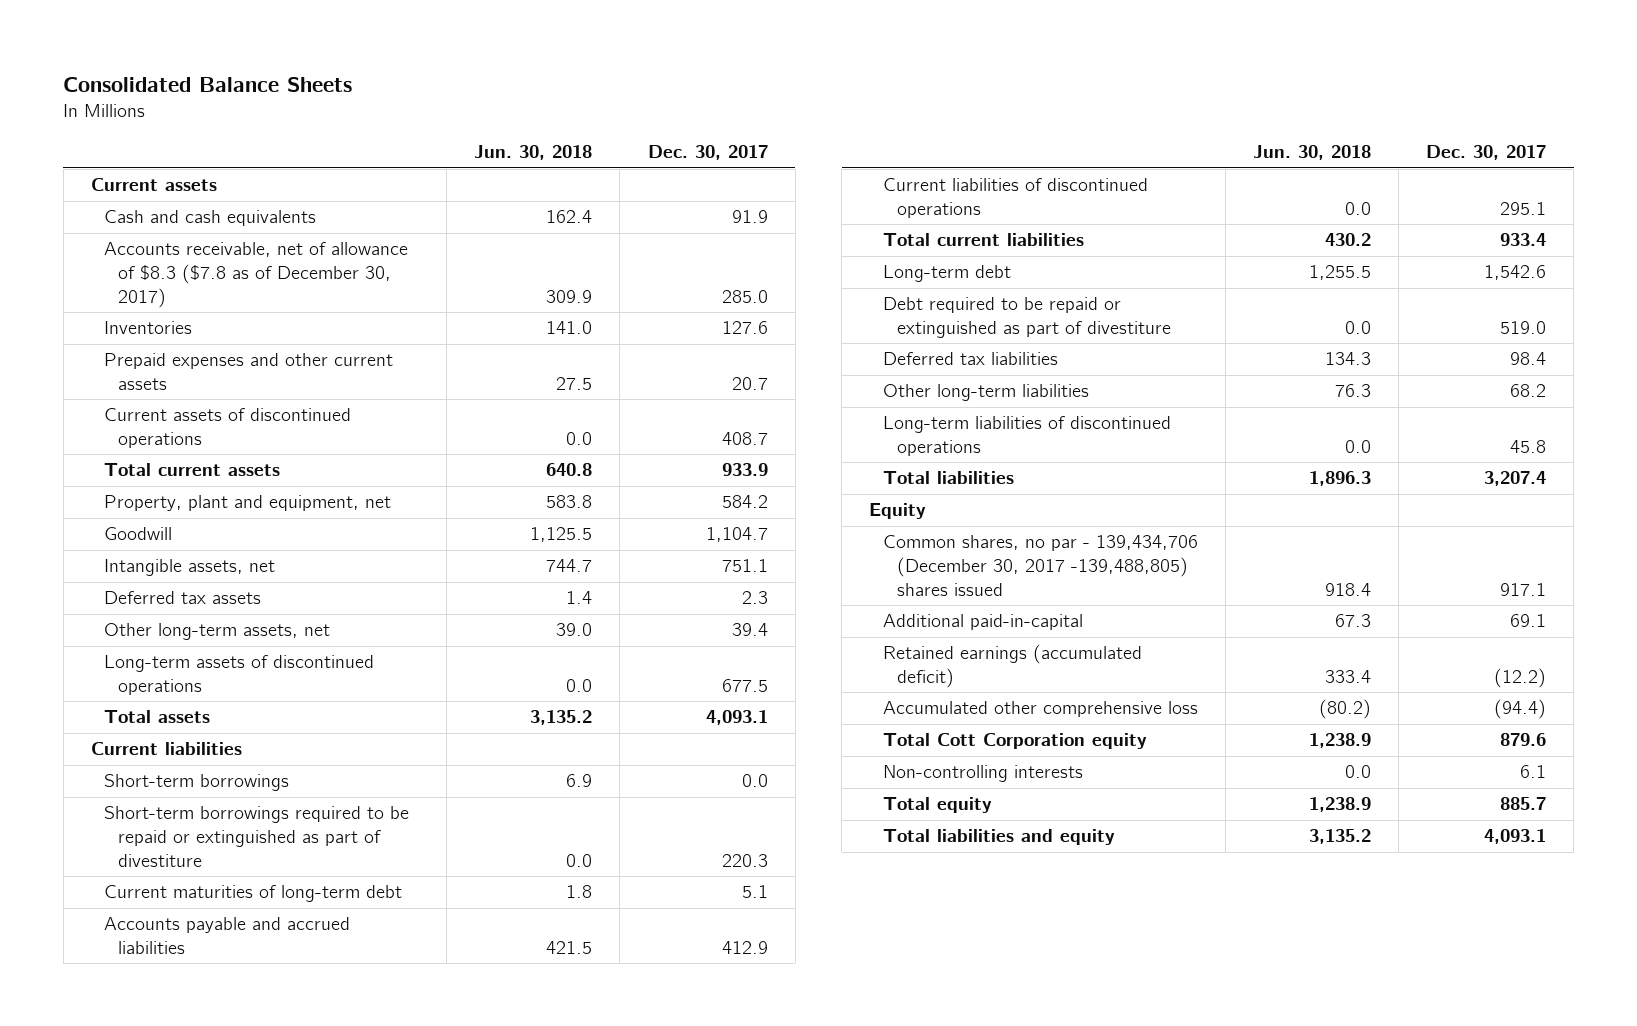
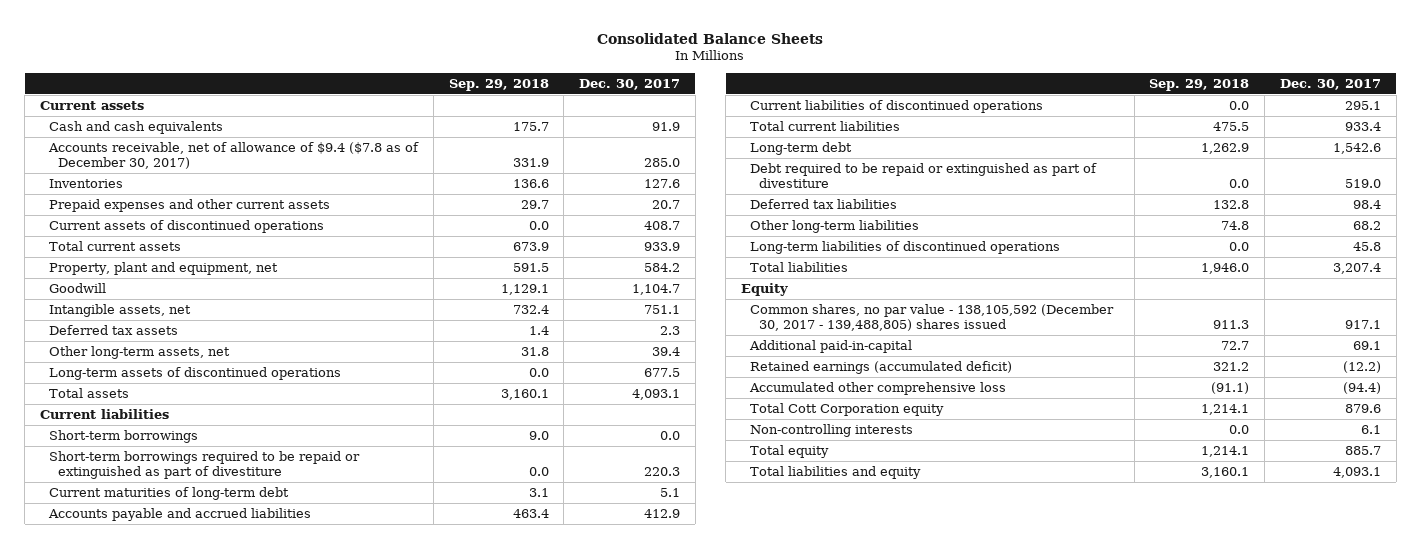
[474,145,593,161] Jun. 30, 2018 -> none
none -> [448,78,549,91] Sep. 29, 2018
[104,242,409,308] Accounts receivable, net of allowance of $8.3 ($7.8 as of December 30, 2017) -> [48,141,420,169] Accounts receivable, net of allowance of $9.4 ($7.8 as of December 30, 2017)
[883,535,1199,596] Common shares, no par - 139,434,706 (December 30, 2017 -139,488,805) shares issued -> [750,303,1115,331] Common shares, no par value - 138,105,592 (December 30, 2017 - 139,488,805) shares issued

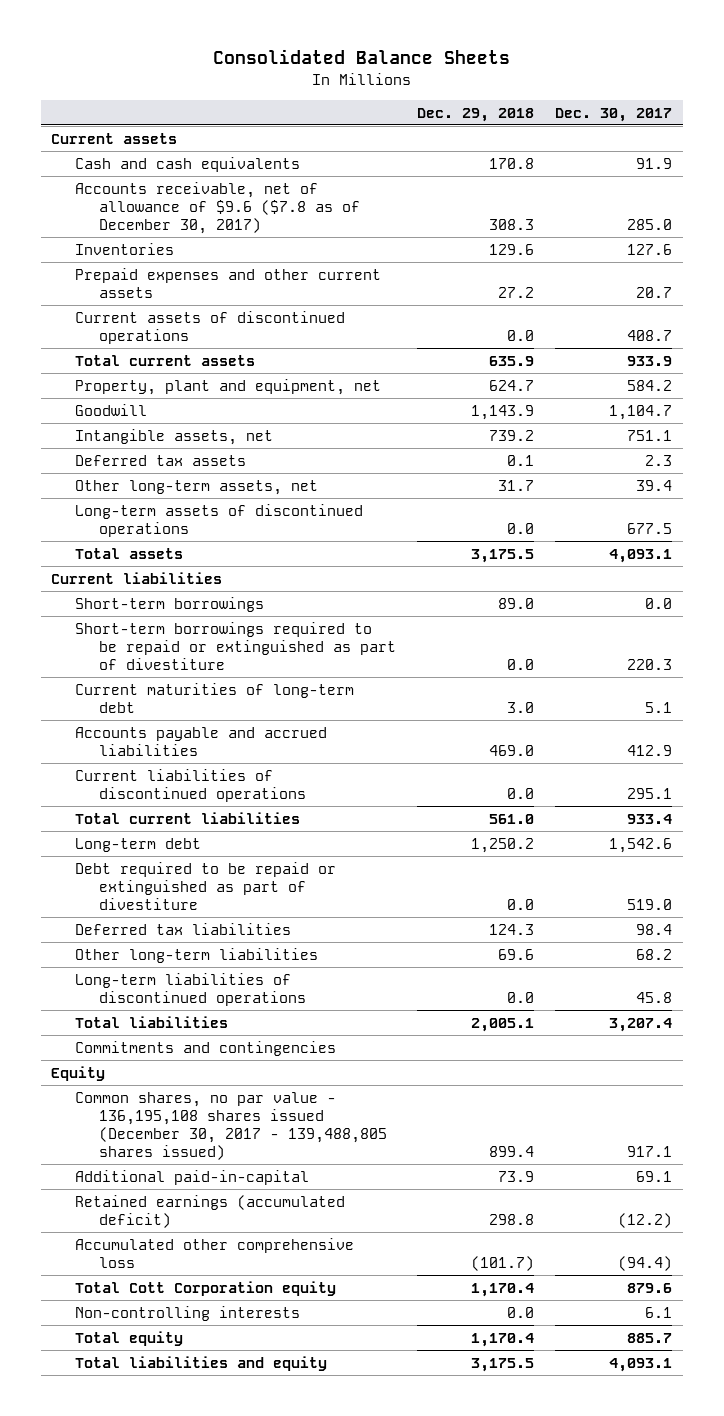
[448,78,549,91] Sep. 29, 2018 -> none
none -> [417,107,535,122] Dec. 29, 2018
[48,141,420,169] Accounts receivable, net of allowance of $9.4 ($7.8 as of December 30, 2017) -> [75,181,360,235] Accounts receivable, net of allowance of $9.6 ($7.8 as of December 30, 2017)
none -> [75,1040,337,1056] Commitments and contingencies
[750,303,1115,331] Common shares, no par value - 138,105,592 (December 30, 2017 - 139,488,805) shares issued -> [75,1091,387,1161] Common shares, no par value - 136,195,108 shares issued (December 30, 2017 - 139,488,805 shares issued)

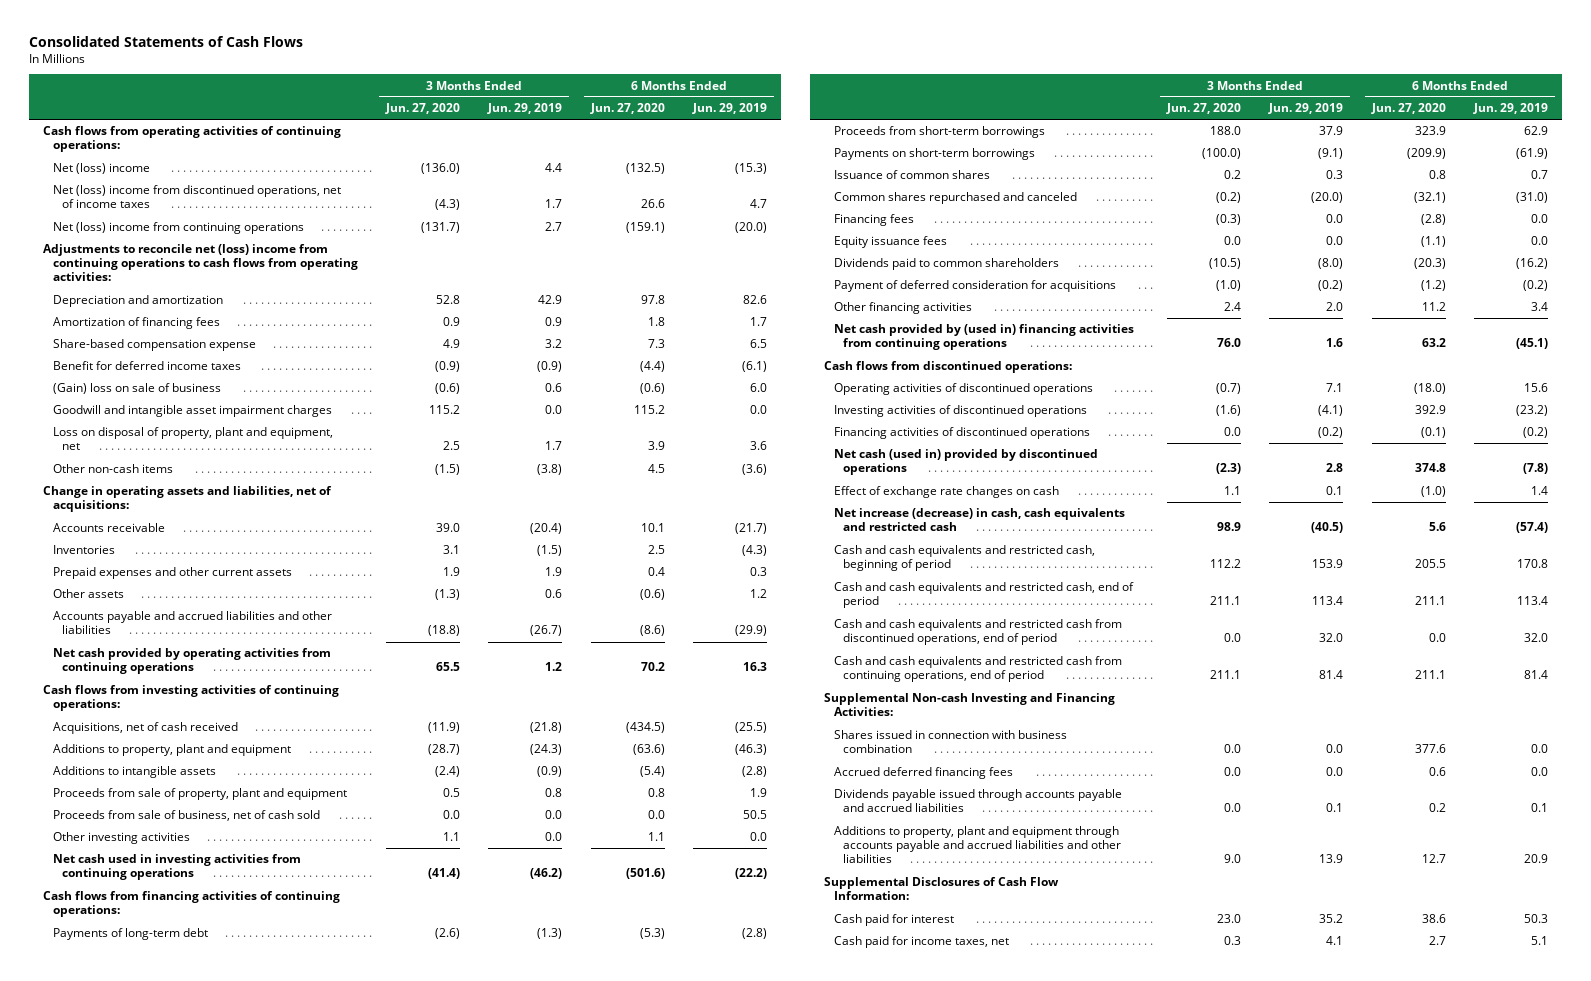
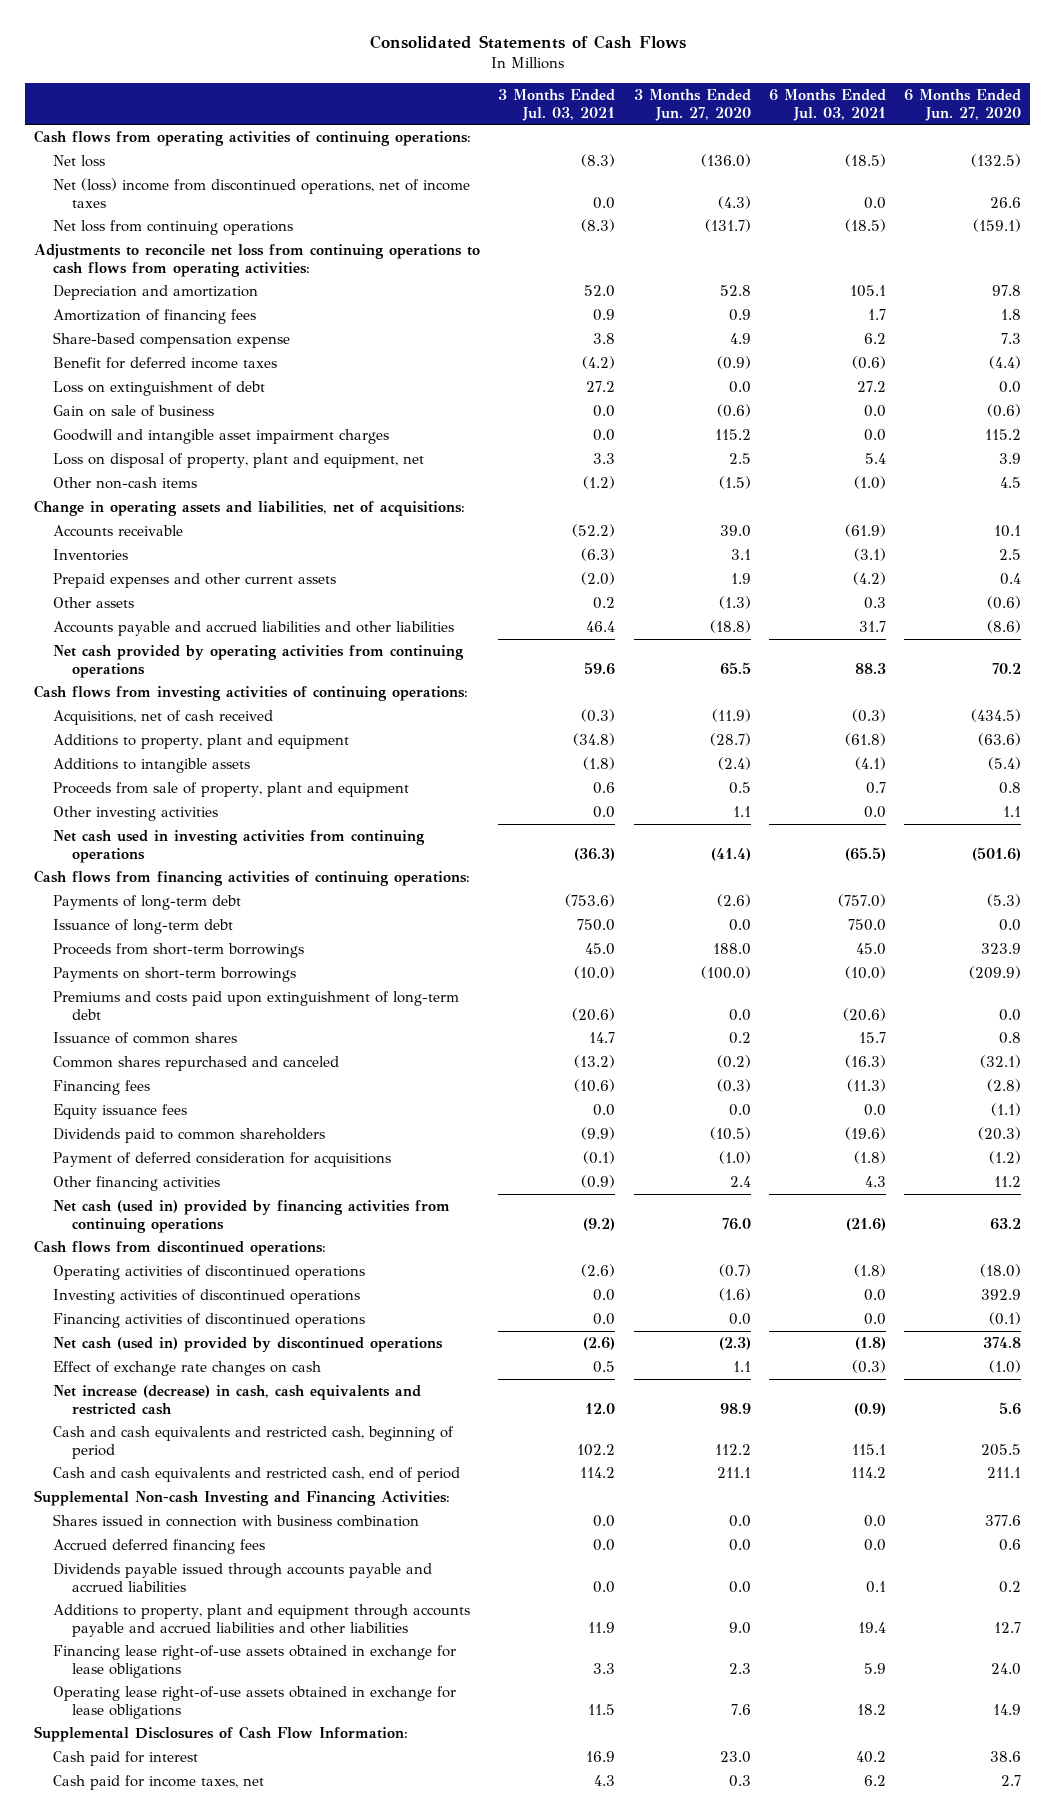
[487,103,563,115] Jun. 29, 2019 -> none
[691,103,767,115] Jun. 29, 2019 -> none
none -> [498,88,616,121] 3 Months Ended Jul. 03, 2021
none -> [768,88,886,121] 6 Months Ended Jul. 03, 2021
[52,163,150,175] Net (loss) income -> [53,154,106,167] Net loss
[52,222,304,235] Net (loss) income from continuing operations -> [53,219,294,235] Net loss from continuing operations
[43,244,358,282] Adjustments to reconcile net (loss) income from continuing operations to cash flows from operating activities: -> [34,243,481,277] Adjustments to reconcile net loss from continuing operations to cash flows from operating activities:
none -> [53,380,266,396] Loss on extinguishment of debt
[52,383,221,395] (Gain) loss on sale of business -> [53,404,215,417] Gain on sale of business
[52,810,320,822] Proceeds from sale of business, net of cash sold -> none
none -> [53,918,234,934] Issuance of long-term debt
none -> [53,990,460,1020] Premiums and costs paid upon extinguishment of long-term debt
[833,324,1134,351] Net cash provided by (used in) financing activities from continuing operations -> [53,1199,451,1233] Net cash (used in) provided by financing activities from continuing operations
[833,619,1122,646] Cash and cash equivalents and restricted cash from discontinued operations, end of period -> none
[833,656,1122,683] Cash and cash equivalents and restricted cash from continuing operations, end of period -> none
none -> [53,1644,457,1678] Financing lease right-of-use assets obtained in exchange for lease obligations
none -> [53,1685,457,1719] Operating lease right-of-use assets obtained in exchange for lease obligations

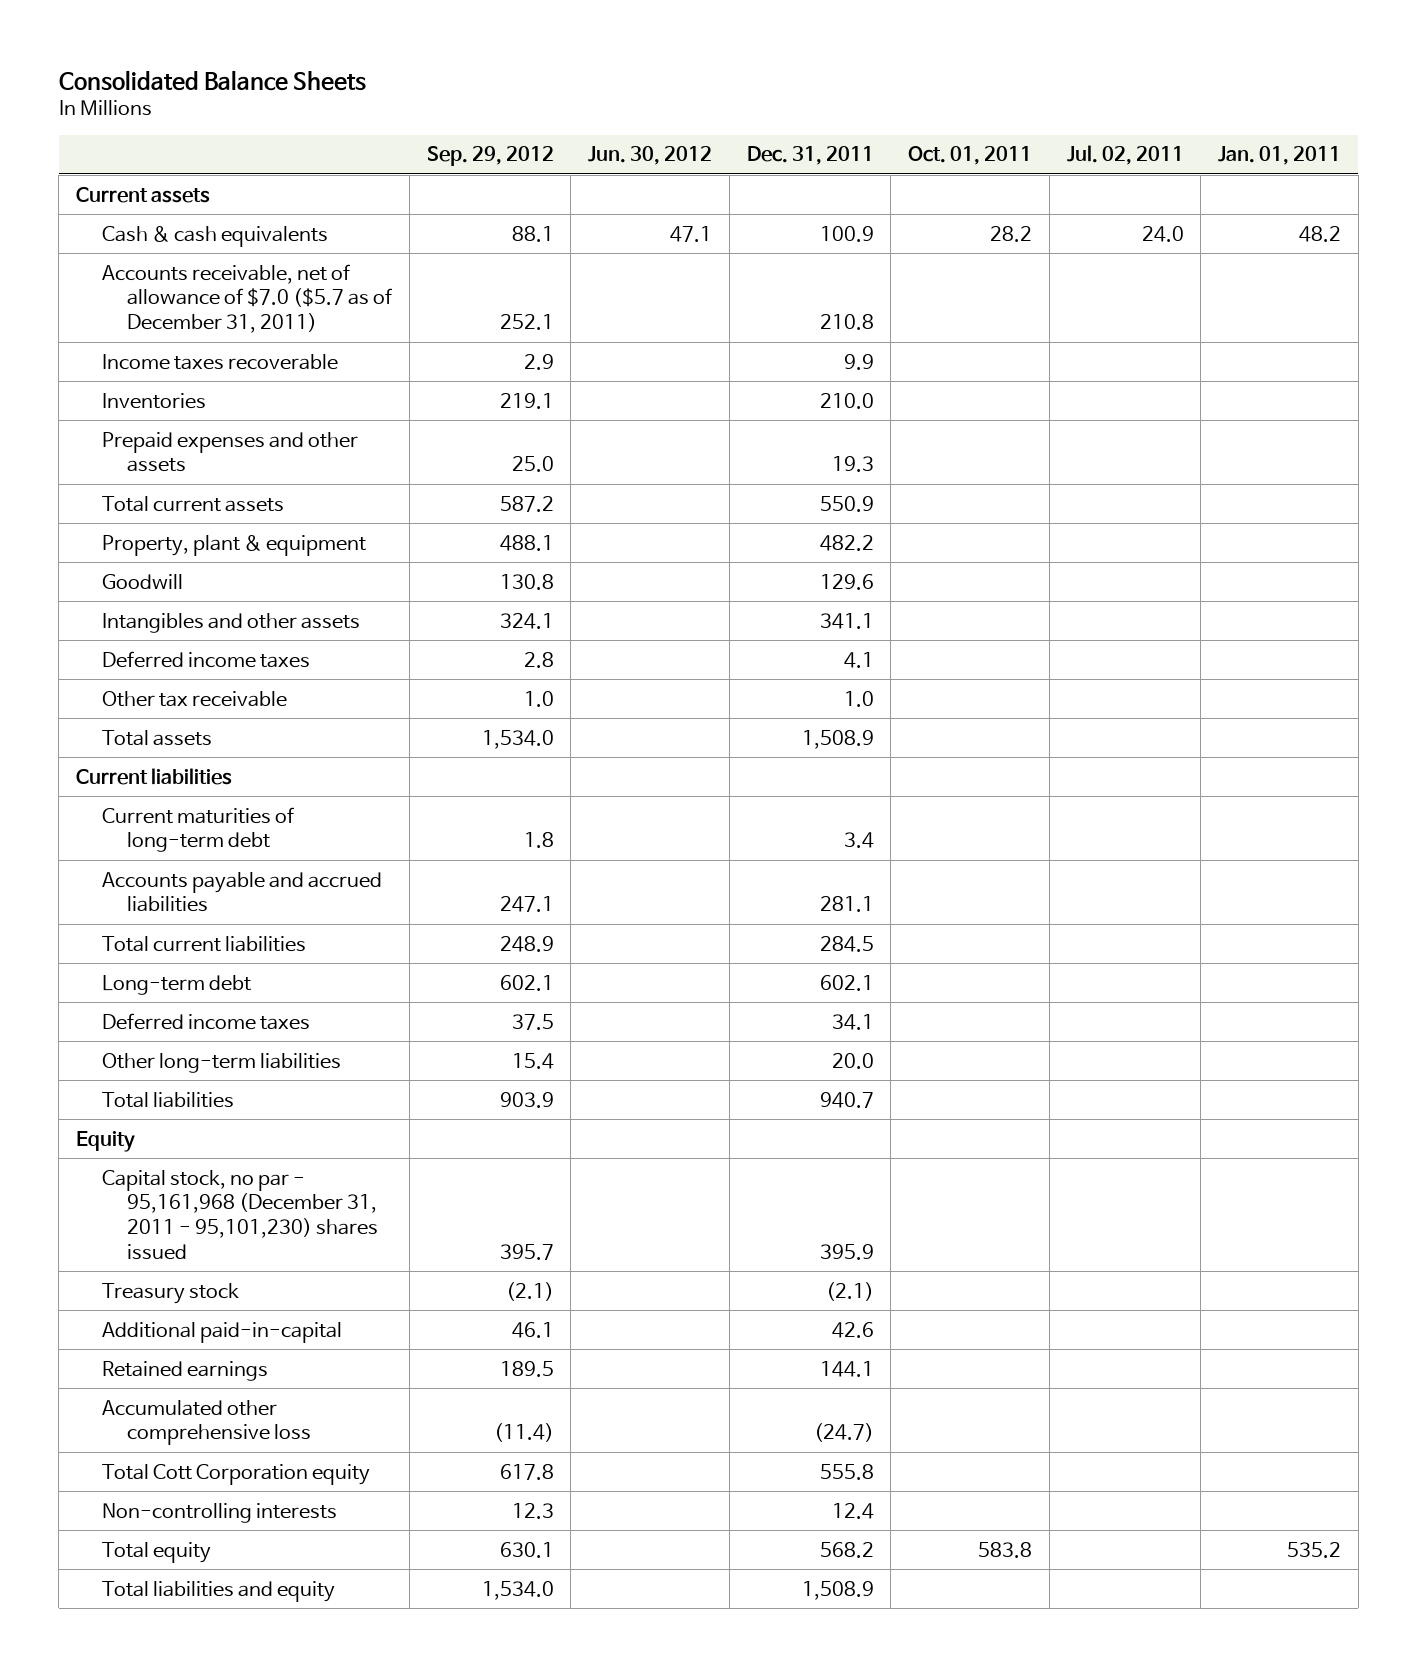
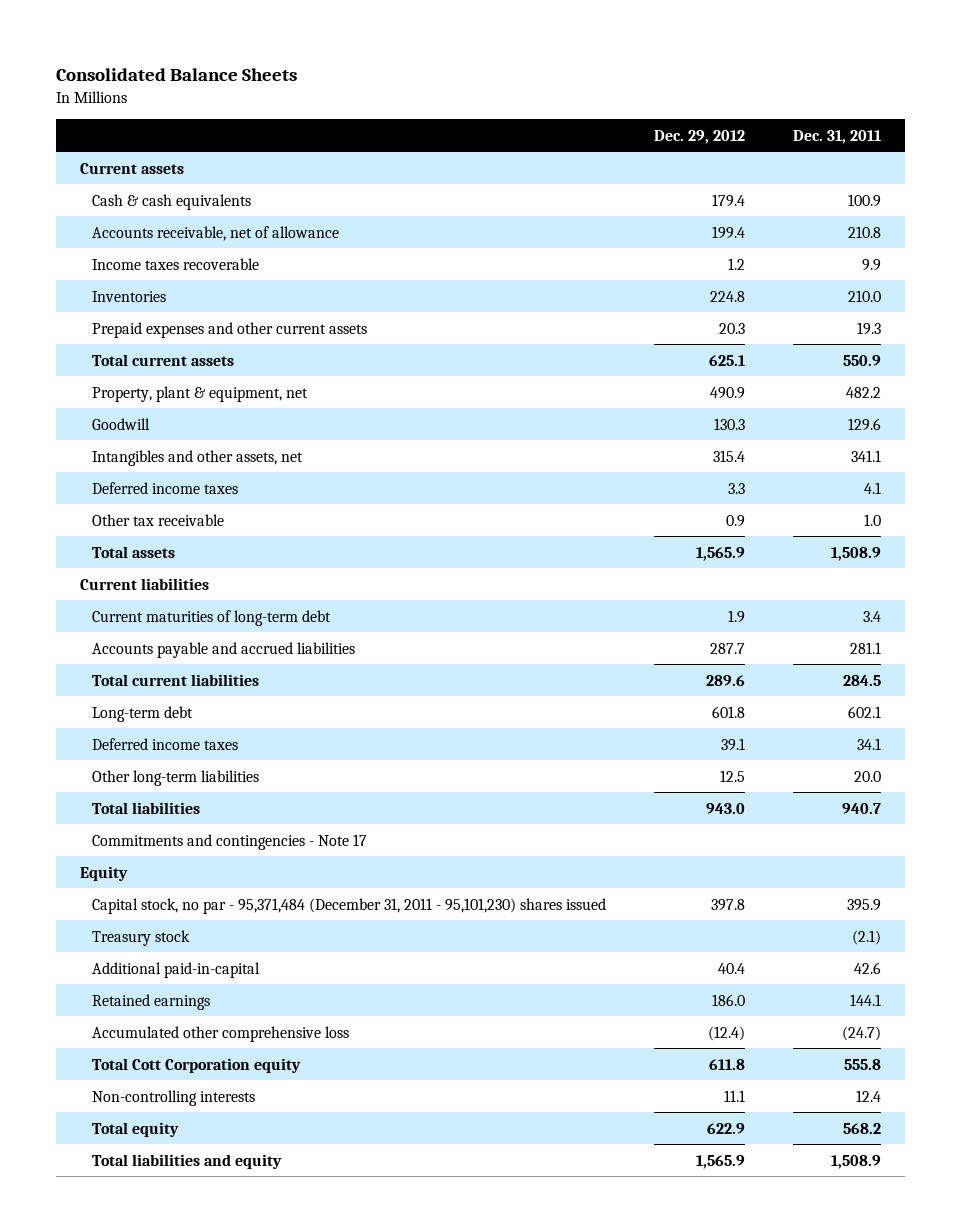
[426,146,554,167] Sep. 29, 2012 -> none
[588,146,713,166] Jun. 30, 2012 -> none
[908,146,1033,166] Oct. 01, 2011 -> none
[1066,145,1184,166] Jul. 02, 2011 -> none
[1217,146,1341,166] Jan. 01, 2011 -> none
none -> [653,129,745,144] Dec. 29, 2012
[101,263,393,334] Accounts receivable, net of allowance of $7.0 ($5.7 as of December 31, 2011) -> [91,225,339,241] Accounts receivable, net of allowance
[101,431,358,473] Prepaid expenses and other assets -> [91,321,367,338] Prepaid expenses and other current assets
[101,534,366,556] Property, plant & equipment -> [91,385,308,402] Property, plant & equipment, net
[101,612,360,633] Intangibles and other assets -> [91,449,303,466] Intangibles and other assets, net
none -> [91,833,367,850] Commitments and contingencies - Note 17
[101,1169,379,1260] Capital stock, no par - 95,161,968 (December 31, 2011 - 95,101,230) shares issued -> [91,897,606,914] Capital stock, no par - 95,371,484 (December 31, 2011 - 95,101,230) shares issued

